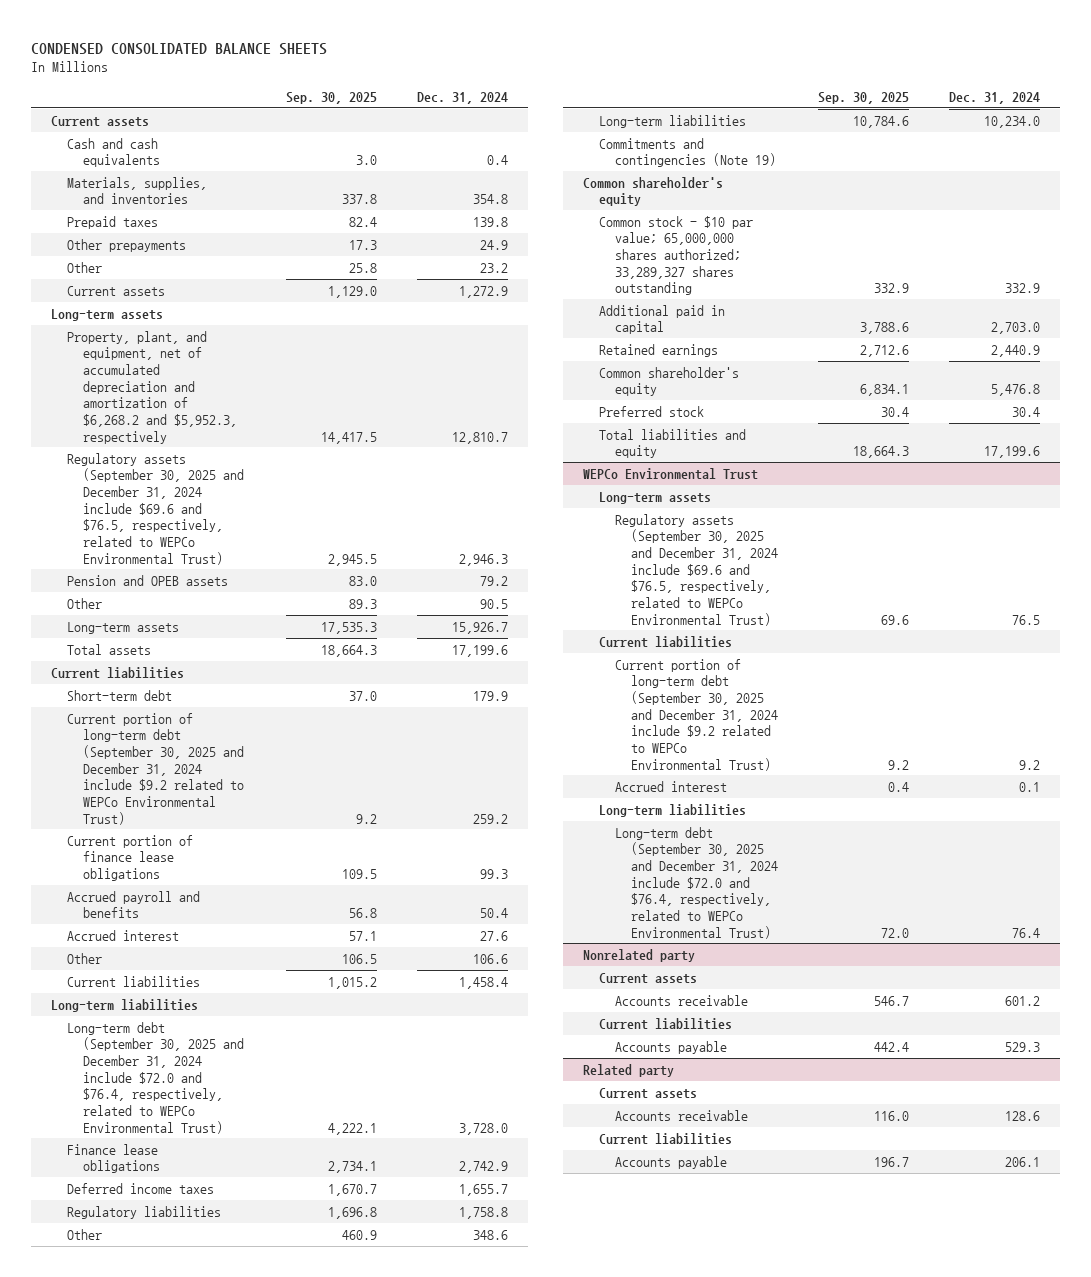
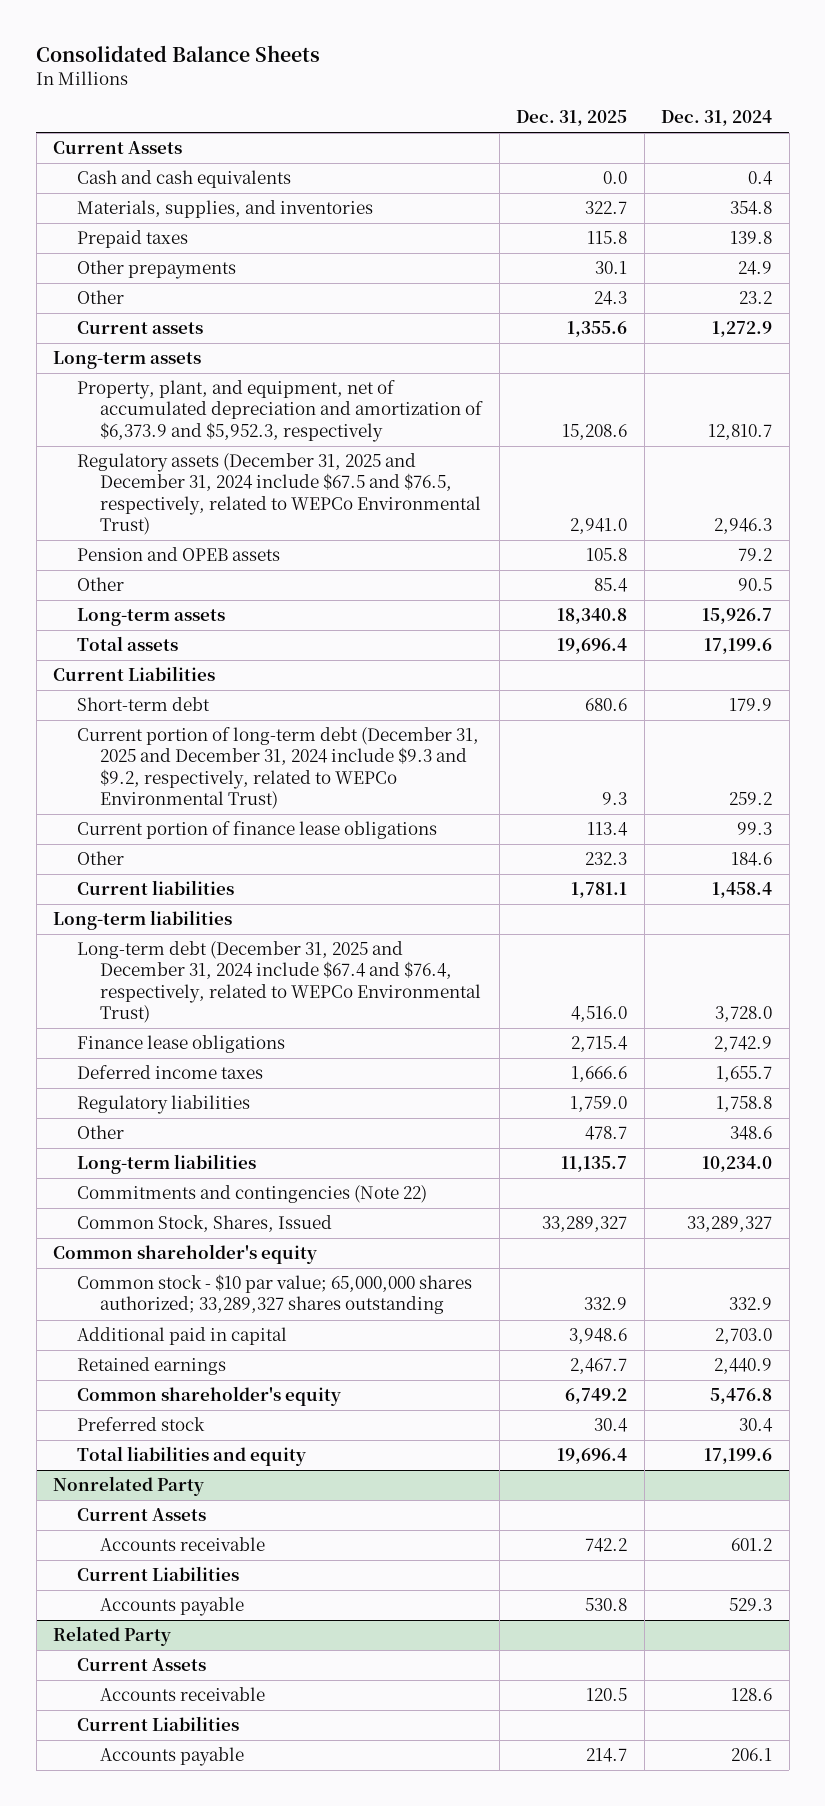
[31,42,328,55] CONDENSED CONSOLIDATED BALANCE SHEETS -> [36,45,321,63] Consolidated Balance Sheets
[286,91,378,104] Sep. 30, 2025 -> none
none -> [516,109,628,126] Dec. 31, 2025
[50,115,149,127] Current assets -> [52,141,182,155] Current Assets
[67,330,238,444] Property, plant, and equipment, net of accumulated depreciation and amortization of $6,268.2 and $5,952.3, respectively -> [76,380,484,442] Property, plant, and equipment, net of accumulated depreciation and amortization of $6,373.9 and $5,952.3, respectively
[67,452,245,565] Regulatory assets (September 30, 2025 and December 31, 2024 include $69.6 and $76.5, respectively, related to WEPCo Environmental Trust) -> [76,453,482,535] Regulatory assets (December 31, 2025 and December 31, 2024 include $67.5 and $76.5, respectively, related to WEPCo Environmental Trust)
[50,666,184,679] Current liabilities -> [52,666,215,682] Current Liabilities
[67,712,245,825] Current portion of long-term debt (September 30, 2025 and December 31, 2024 include $9.2 related to WEPCo Environmental Trust) -> [76,727,479,809] Current portion of long-term debt (December 31, 2025 and December 31, 2024 include $9.3 and $9.2, respectively, related to WEPCo Environmental Trust)
[67,890,201,919] Accrued payroll and benefits -> none
[67,929,180,941] Accrued interest -> none
[473,953,509,964] 106.6 -> [731,852,773,867] 184.6
[67,1021,245,1134] Long-term debt (September 30, 2025 and December 31, 2024 include $72.0 and $76.4, respectively, related to WEPCo Environmental Trust) -> [76,941,482,1023] Long-term debt (December 31, 2025 and December 31, 2024 include $67.4 and $76.4, respectively, related to WEPCo Environmental Trust)
[598,137,777,168] Commitments and contingencies (Note 19) -> [76,1185,427,1204] Commitments and contingencies (Note 22)
none -> [76,1215,332,1233] Common Stock, Shares, Issued
[582,467,758,480] WEPCo Environmental Trust -> none
[598,491,711,504] Long-term assets -> none
[615,513,779,626] Regulatory assets (September 30, 2025 and December 31, 2024 include $69.6 and $76.5, respectively, related to WEPCo Environmental Trust) -> none
[598,635,732,648] Current liabilities -> none
[615,658,779,771] Current portion of long-term debt (September 30, 2025 and December 31, 2024 include $9.2 related to WEPCo Environmental Trust) -> none
[615,780,728,792] Accrued interest -> none
[598,803,746,817] Long-term liabilities -> none
[615,826,779,939] Long-term debt (September 30, 2025 and December 31, 2024 include $72.0 and $76.4, respectively, related to WEPCo Environmental Trust) -> none
[582,948,695,962] Nonrelated party -> [52,1476,204,1497] Nonrelated Party
[598,972,697,984] Current assets -> [76,1508,206,1522] Current Assets
[598,1017,732,1030] Current liabilities -> [76,1566,239,1582] Current Liabilities
[582,1063,674,1077] Related party -> [52,1626,171,1647] Related Party
[598,1087,697,1099] Current assets -> [76,1658,206,1672] Current Assets
[598,1132,732,1145] Current liabilities -> [76,1716,239,1732] Current Liabilities

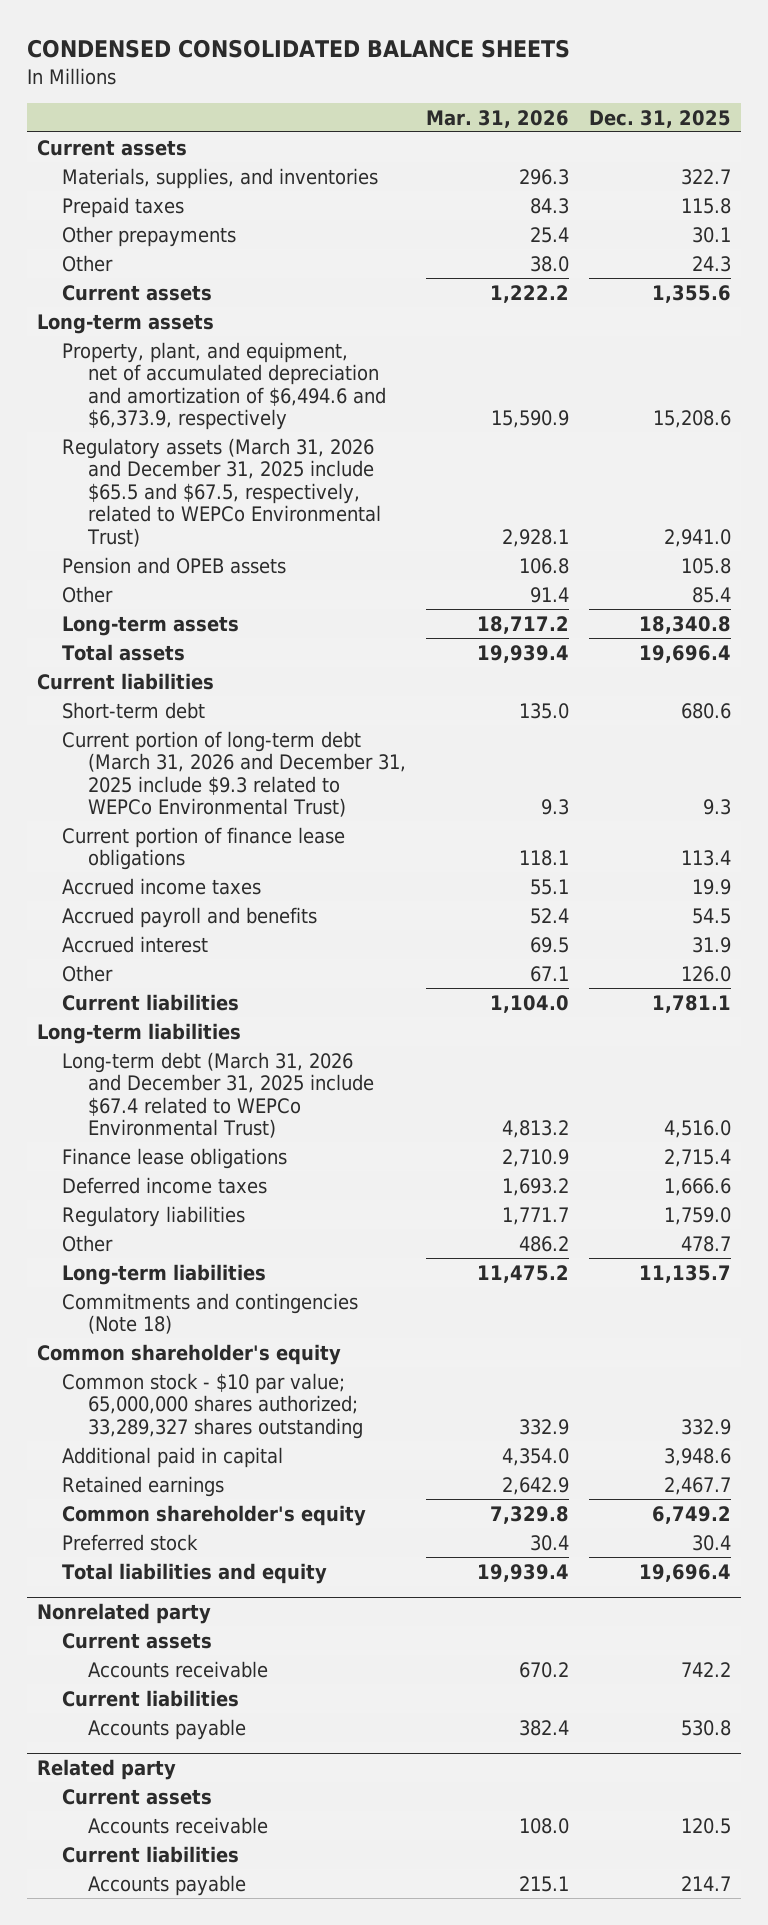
[36,45,321,63] Consolidated Balance Sheets -> [26,39,570,59] CONDENSED CONSOLIDATED BALANCE SHEETS
[661,109,773,126] Dec. 31, 2024 -> none
none -> [425,109,569,128] Mar. 31, 2026
[76,170,291,189] Cash and cash equivalents -> none
[52,141,182,155] Current Assets -> [36,139,187,156] Current assets
[76,380,484,442] Property, plant, and equipment, net of accumulated depreciation and amortization of $6,373.9 and $5,952.3, respectively -> [62,341,386,431] Property, plant, and equipment, net of accumulated depreciation and amortization of $6,494.6 and $6,373.9, respectively
[76,453,482,535] Regulatory assets (December 31, 2025 and December 31, 2024 include $67.5 and $76.5, respectively, related to WEPCo Environmental Trust) -> [62,437,381,547] Regulatory assets (March 31, 2026 and December 31, 2025 include $65.5 and $67.5, respectively, related to WEPCo Environmental Trust)
[52,666,215,682] Current Liabilities -> [36,672,214,690] Current liabilities
[76,727,479,809] Current portion of long-term debt (December 31, 2025 and December 31, 2024 include $9.3 and $9.2, respectively, related to WEPCo Environmental Trust) -> [62,730,406,818] Current portion of long-term debt (March 31, 2026 and December 31, 2025 include $9.3 related to WEPCo Environmental Trust)
none -> [62,877,262,895] Accrued income taxes
none -> [62,906,318,928] Accrued payroll and benefits
none -> [62,935,209,953] Accrued interest
[585,852,628,866] 232.3 -> [680,965,731,982] 126.0
[76,941,482,1023] Long-term debt (December 31, 2025 and December 31, 2024 include $67.4 and $76.4, respectively, related to WEPCo Environmental Trust) -> [62,1051,374,1139] Long-term debt (March 31, 2026 and December 31, 2025 include $67.4 related to WEPCo Environmental Trust)
[76,1215,332,1233] Common Stock, Shares, Issued -> none
[76,1185,427,1204] Commitments and contingencies (Note 22) -> [62,1292,359,1335] Commitments and contingencies (Note 18)
[52,1476,204,1497] Nonrelated Party -> [36,1602,211,1624] Nonrelated party
[76,1508,206,1522] Current Assets -> [62,1632,213,1649] Current assets
[76,1566,239,1582] Current Liabilities -> [62,1689,240,1707] Current liabilities
[52,1626,171,1647] Related Party -> [36,1758,176,1780] Related party
[76,1658,206,1672] Current Assets -> [62,1788,213,1805] Current assets
[76,1716,239,1732] Current Liabilities -> [62,1845,240,1863] Current liabilities

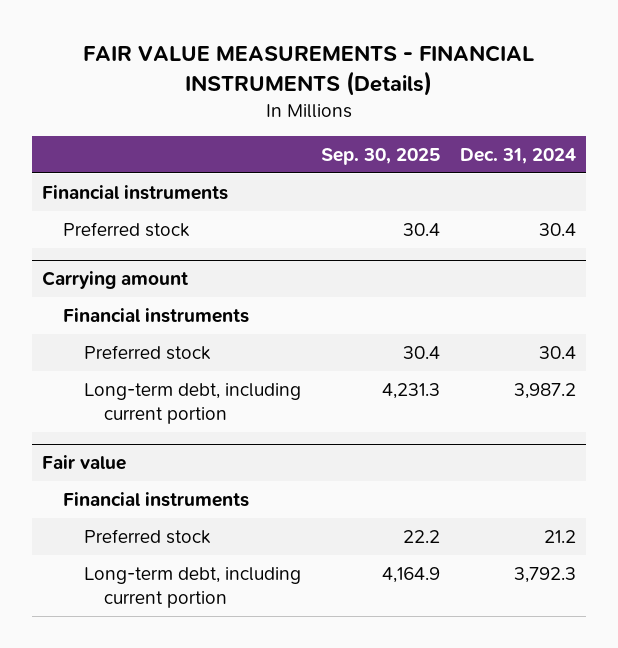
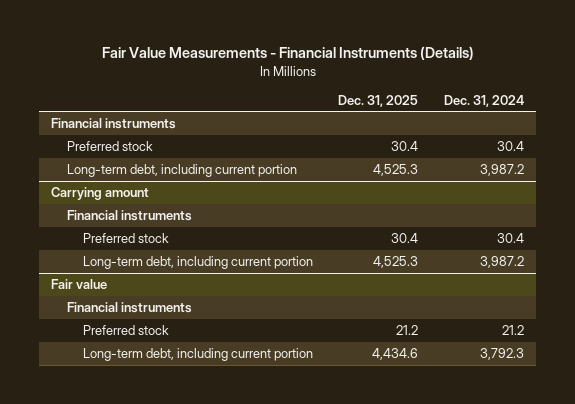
[83,45,535,97] FAIR VALUE MEASUREMENTS - FINANCIAL INSTRUMENTS (Details) -> [101,46,474,61] Fair Value Measurements - Financial Instruments (Details)
[320,147,440,165] Sep. 30, 2025 -> none
none -> [338,94,419,107] Dec. 31, 2025
none -> [67,164,298,178] Long-term debt, including current portion

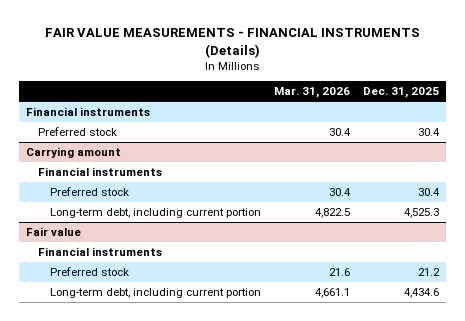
[101,46,474,61] Fair Value Measurements - Financial Instruments (Details) -> [44,27,420,58] FAIR VALUE MEASUREMENTS - FINANCIAL INSTRUMENTS (Details)
[443,94,524,107] Dec. 31, 2024 -> none
none -> [273,87,350,99] Mar. 31, 2026
[67,164,298,178] Long-term debt, including current portion -> none

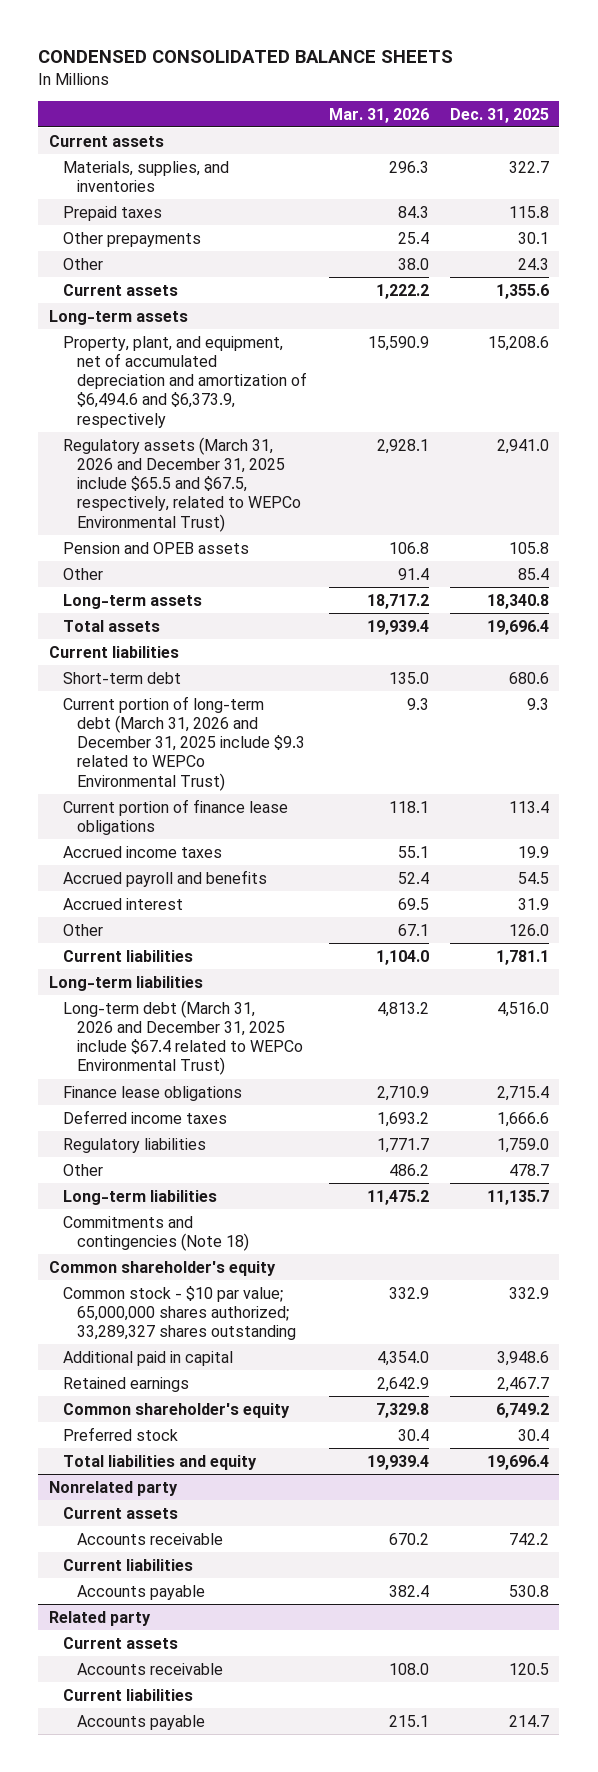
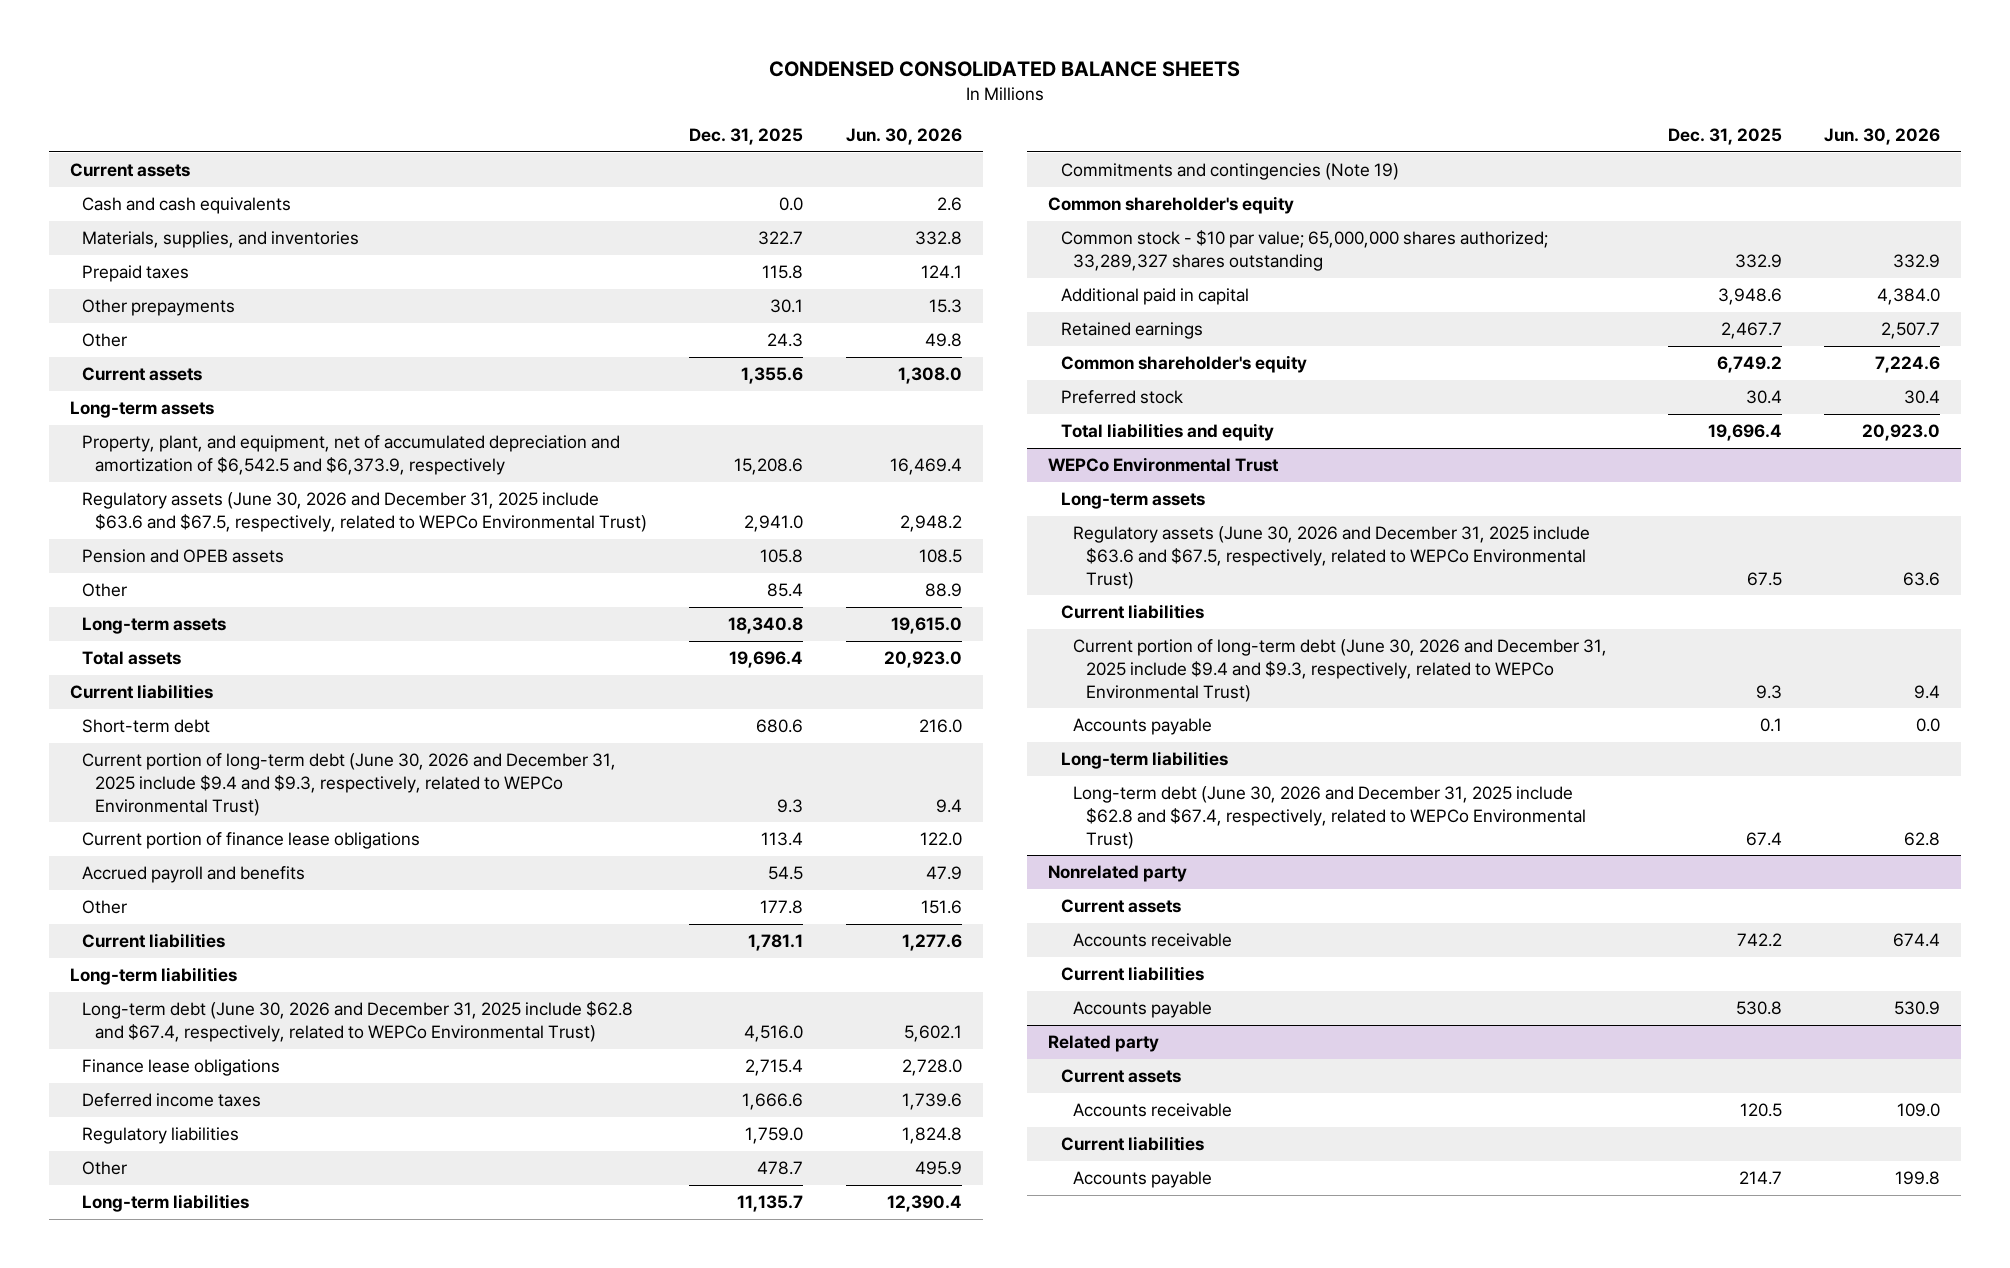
[328,107,429,123] Mar. 31, 2026 -> none
none -> [845,127,962,145] Jun. 30, 2026
none -> [82,197,292,215] Cash and cash equivalents
[63,335,308,428] Property, plant, and equipment, net of accumulated depreciation and amortization of $6,494.6 and $6,373.9, respectively -> [82,435,621,475] Property, plant, and equipment, net of accumulated depreciation and amortization of $6,542.5 and $6,373.9, respectively
[63,436,302,532] Regulatory assets (March 31, 2026 and December 31, 2025 include $65.5 and $67.5, respectively, related to WEPCo Environmental Trust) -> [82,492,648,532] Regulatory assets (June 30, 2026 and December 31, 2025 include $63.6 and $67.5, respectively, related to WEPCo Environmental Trust)
[63,695,306,791] Current portion of long-term debt (March 31, 2026 and December 31, 2025 include $9.3 related to WEPCo Environmental Trust) -> [82,753,617,816] Current portion of long-term debt (June 30, 2026 and December 31, 2025 include $9.4 and $9.3, respectively, related to WEPCo Environmental Trust)
[63,845,223,858] Accrued income taxes -> none
[63,897,184,910] Accrued interest -> none
[508,923,549,936] 126.0 -> [760,900,804,915] 177.8
[63,999,304,1076] Long-term debt (March 31, 2026 and December 31, 2025 include $67.4 related to WEPCo Environmental Trust) -> [82,1001,634,1042] Long-term debt (June 30, 2026 and December 31, 2025 include $62.8 and $67.4, respectively, related to WEPCo Environmental Trust)
[63,1215,250,1251] Commitments and contingencies (Note 18) -> [1060,163,1399,181] Commitments and contingencies (Note 19)
none -> [1048,457,1280,473] WEPCo Environmental Trust
none -> [1060,492,1205,510] Long-term assets
none -> [1073,526,1591,589] Regulatory assets (June 30, 2026 and December 31, 2025 include $63.6 and $67.5, respectively, related to WEPCo Environmental Trust)
none -> [1060,604,1204,620] Current liabilities
none -> [1073,639,1608,702] Current portion of long-term debt (June 30, 2026 and December 31, 2025 include $9.4 and $9.3, respectively, related to WEPCo Environmental Trust)
none -> [1073,718,1213,736] Accounts payable
none -> [1060,751,1228,770] Long-term liabilities
none -> [1073,786,1587,849] Long-term debt (June 30, 2026 and December 31, 2025 include $62.8 and $67.4, respectively, related to WEPCo Environmental Trust)

